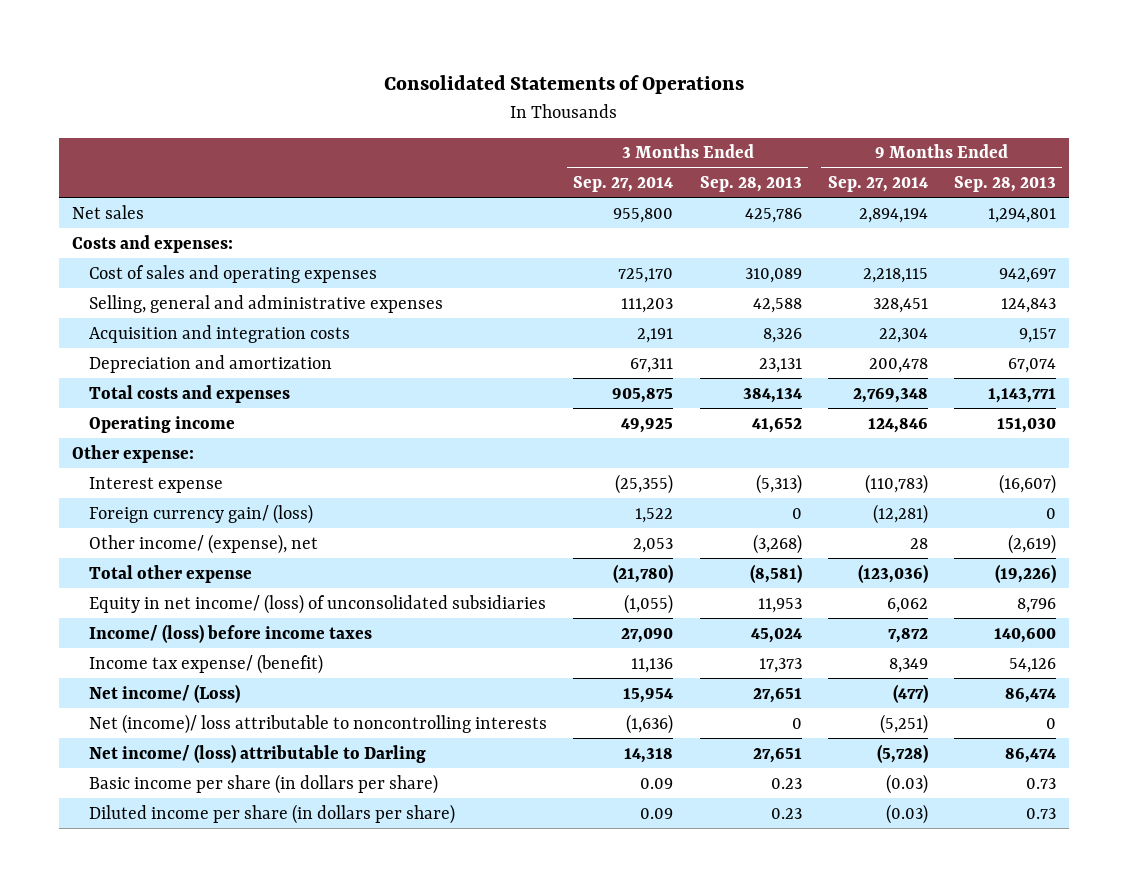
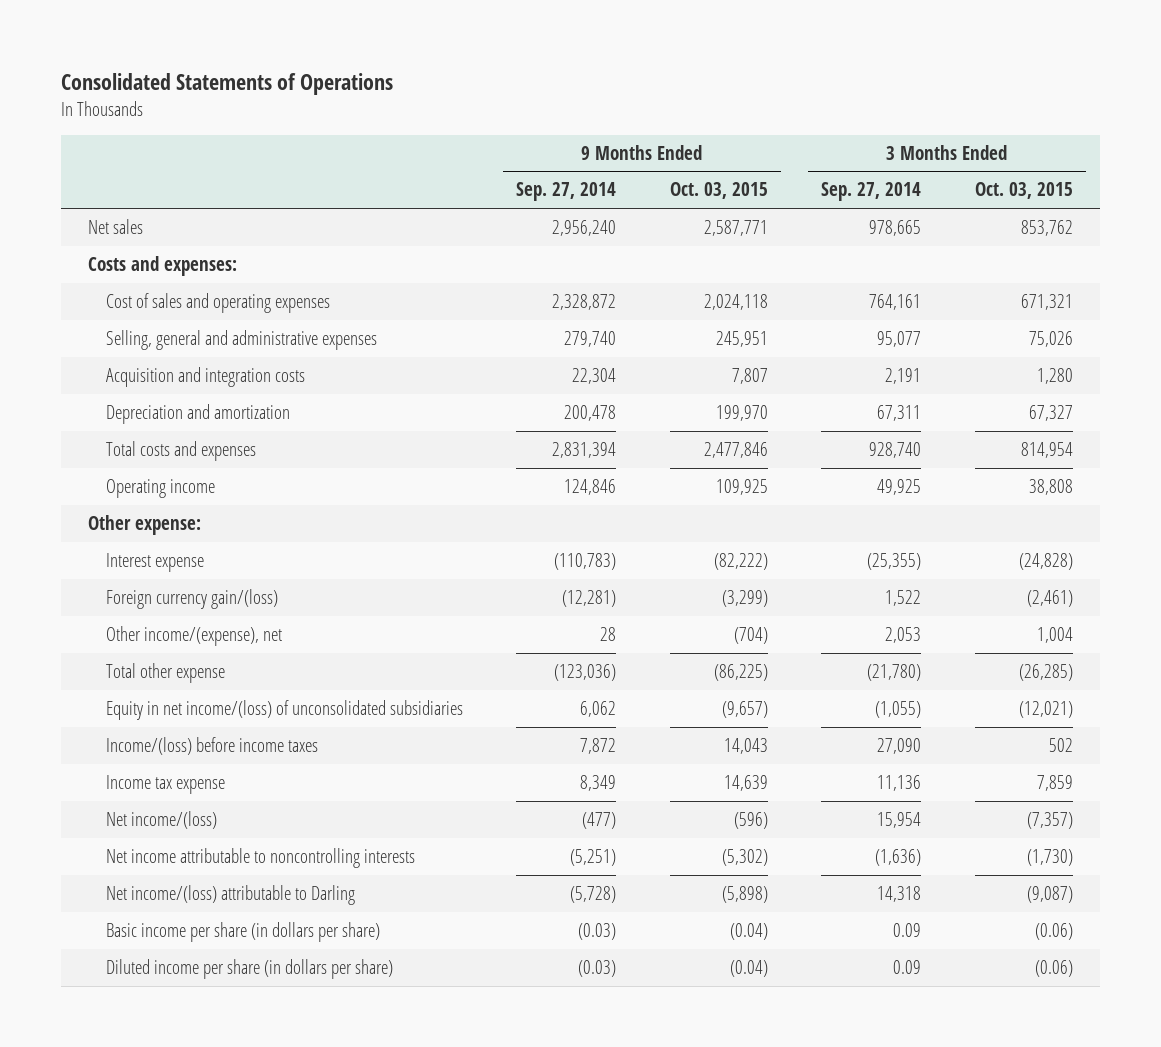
[699,176,802,193] Sep. 28, 2013 -> none
[953,176,1056,193] Sep. 28, 2013 -> none
none -> [669,182,768,200] Oct. 03, 2015
none -> [975,182,1074,200] Oct. 03, 2015
[613,207,674,223] 955,800 -> [869,220,922,237] 978,665
[858,207,928,223] 2,894,194 -> [552,220,617,237] 2,956,240
[618,267,674,283] 725,170 -> [869,294,922,311] 764,161
[862,267,928,283] 2,218,115 -> [552,294,617,311] 2,328,872
[621,297,674,313] 111,203 -> [877,331,922,348] 95,077
[872,297,928,313] 328,451 -> [564,331,617,348] 279,740
[612,387,674,403] 905,875 -> [869,442,922,459] 928,740
[852,387,928,403] 2,769,348 -> [552,442,617,459] 2,831,394
[89,503,314,524] Foreign currency gain/ (loss) -> [105,589,278,610] Foreign currency gain/(loss)
[89,533,319,554] Other income/ (expense), net -> [105,626,282,647] Other income/(expense), net
[89,593,547,614] Equity in net income/ (loss) of unconsolidated subsidiaries -> [105,700,463,721] Equity in net income/(loss) of unconsolidated subsidiaries
[89,623,373,643] Income/ (loss) before income taxes -> [105,737,318,756] Income/(loss) before income taxes
[89,653,324,674] Income tax expense/ (benefit) -> [105,775,225,795] Income tax expense
[89,683,241,703] Net income/ (Loss) -> [105,811,217,830] Net income/(loss)
[89,713,548,734] Net (income)/ loss attributable to noncontrolling interests -> [105,848,415,869] Net income attributable to noncontrolling interests
[89,743,427,763] Net income/ (loss) attributable to Darling -> [105,885,355,906] Net income/(loss) attributable to Darling

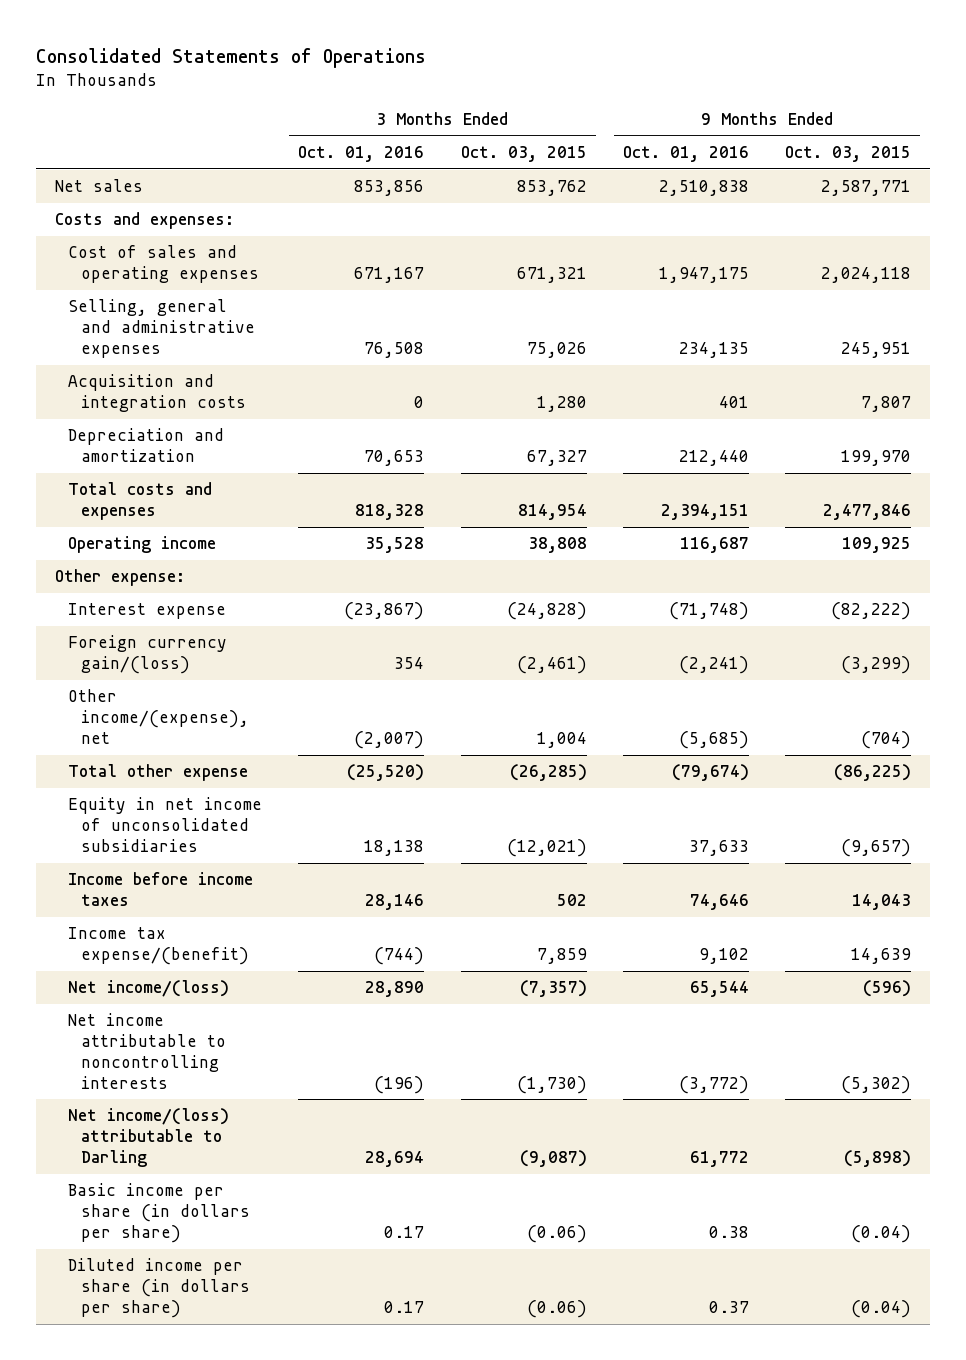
[516,182,617,202] Sep. 27, 2014 -> none
[821,182,922,202] Sep. 27, 2014 -> none
none -> [298,146,425,163] Oct. 01, 2016
none -> [622,146,749,163] Oct. 01, 2016
[105,700,463,721] Equity in net income/(loss) of unconsolidated subsidiaries -> [67,797,262,852] Equity in net income of unconsolidated subsidiaries
[105,737,318,756] Income/(loss) before income taxes -> [67,872,253,907] Income before income taxes
[105,775,225,795] Income tax expense -> [67,927,250,966] Income tax expense/(benefit)

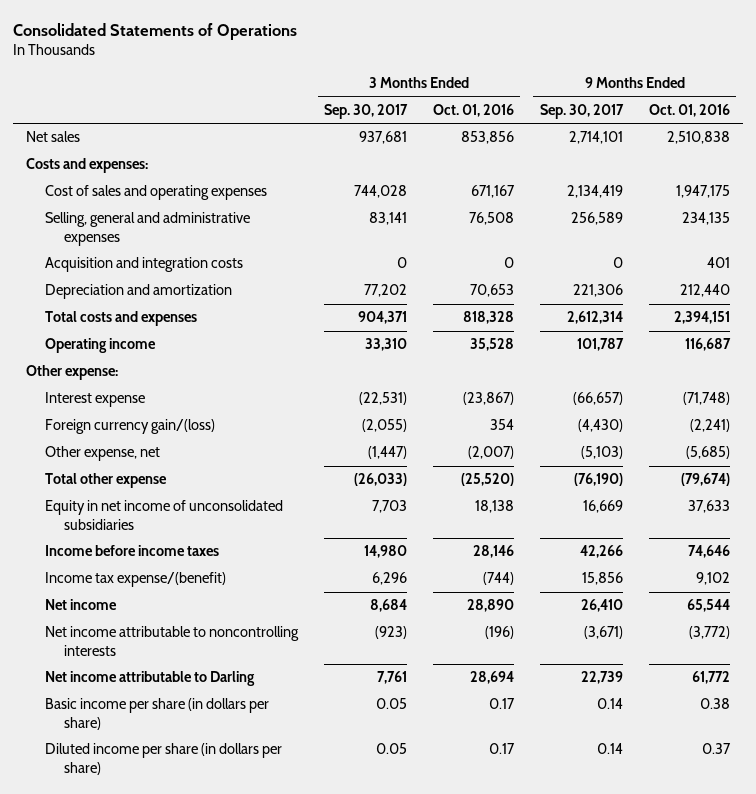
[460,146,587,163] Oct. 03, 2015 -> none
[785,146,912,163] Oct. 03, 2015 -> none
none -> [324,103,409,119] Sep. 30, 2017
none -> [539,103,624,119] Sep. 30, 2017
[67,689,250,744] Other income/(expense), net -> [45,446,161,462] Other expense, net
[67,980,229,998] Net income/(loss) -> [45,599,118,611] Net income
[67,1108,229,1167] Net income/(loss) attributable to Darling -> [45,671,256,687] Net income attributable to Darling

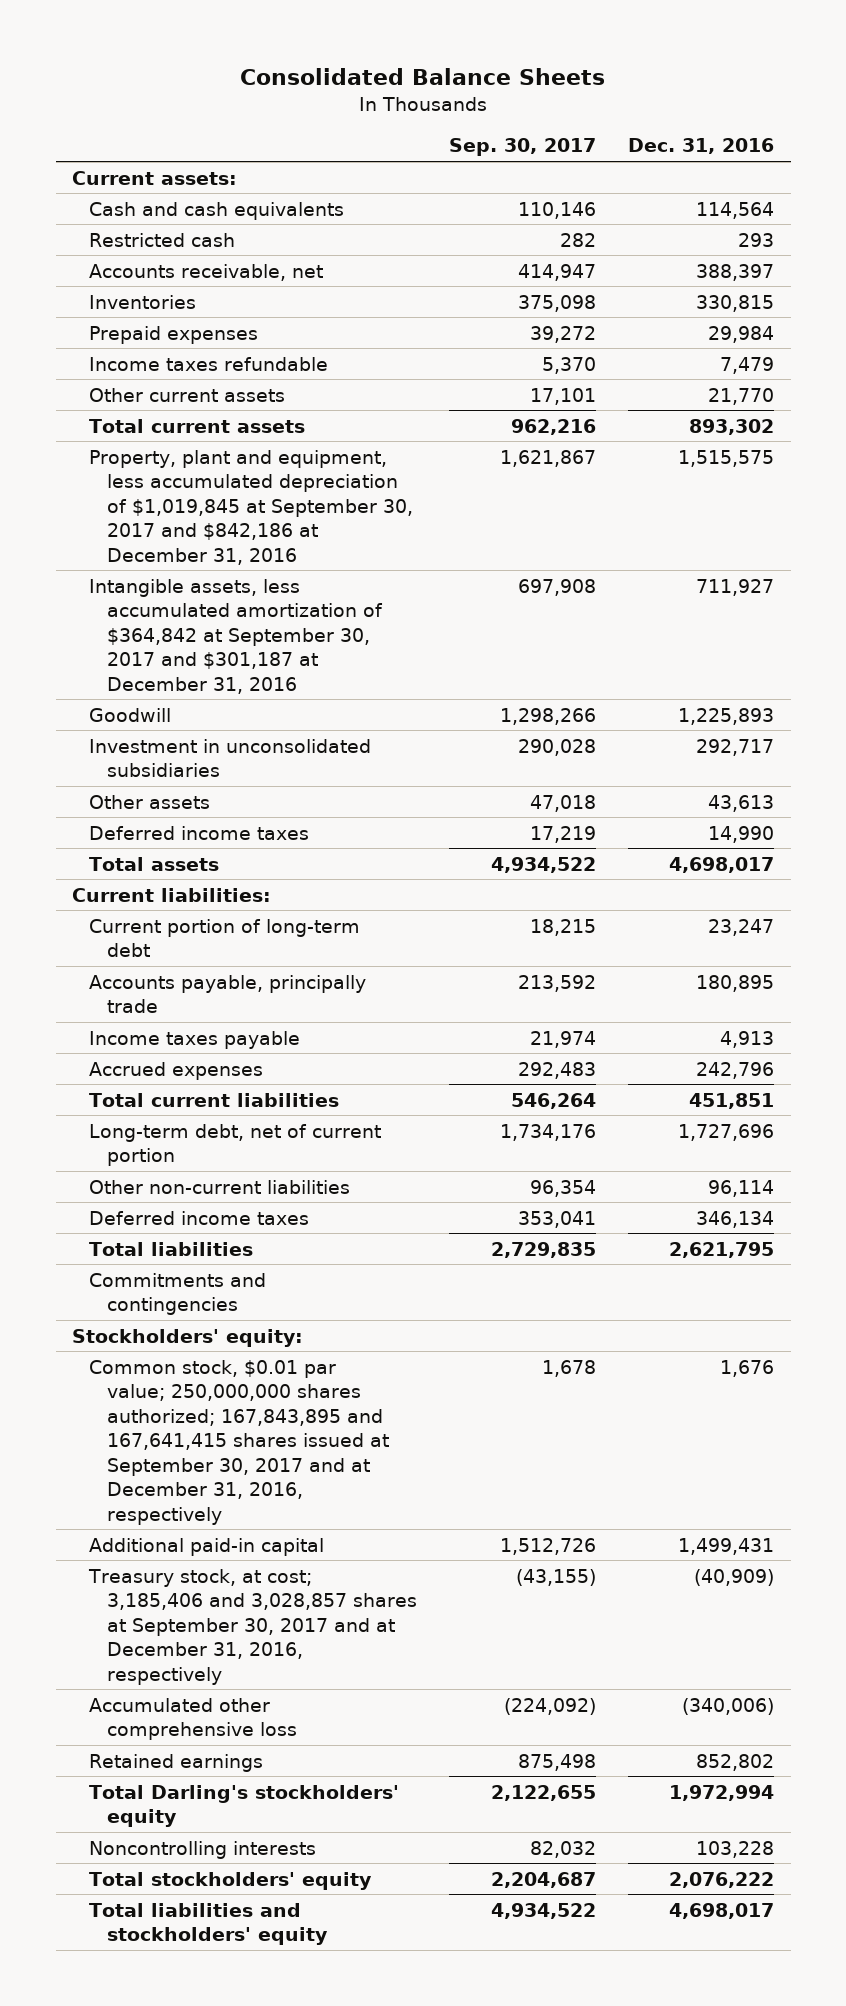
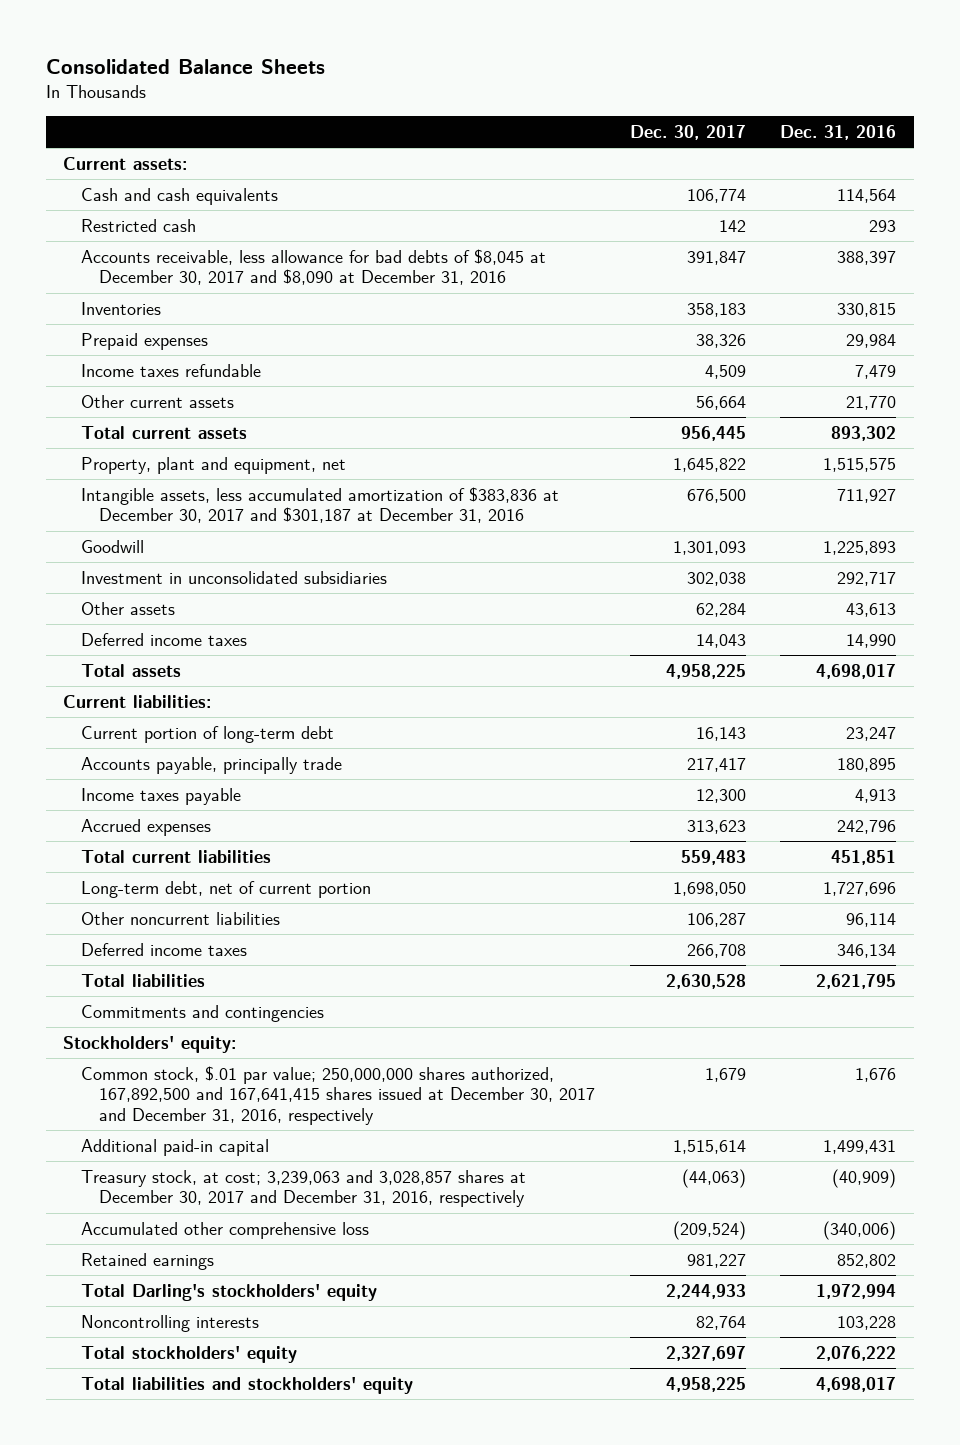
[449,138,597,157] Sep. 30, 2017 -> none
none -> [629,124,746,140] Dec. 30, 2017
[89,263,324,281] Accounts receivable, net -> [81,248,547,286] Accounts receivable, less allowance for bad debts of $8,045 at December 30, 2017 and $8,090 at December 31, 2016
[89,449,414,565] Property, plant and equipment, less accumulated depreciation of $1,019,845 at September 30, 2017 and $842,186 at December 31, 2016 -> [81,456,347,474] Property, plant and equipment, net
[89,578,384,694] Intangible assets, less accumulated amortization of $364,842 at September 30, 2017 and $301,187 at December 31, 2016 -> [81,486,560,524] Intangible assets, less accumulated amortization of $383,836 at December 30, 2017 and $301,187 at December 31, 2016
[89,1179,351,1194] Other non-current liabilities -> [81,911,281,925] Other noncurrent liabilities
[89,1359,390,1525] Common stock, $0.01 par value; 250,000,000 shares authorized; 167,843,895 and 167,641,415 shares issued at September 30, 2017 and at December 31, 2016, respectively -> [81,1065,595,1126] Common stock, $.01 par value; 250,000,000 shares authorized, 167,892,500 and 167,641,415 shares issued at December 30, 2017 and December 31, 2016, respectively
[88,1568,418,1685] Treasury stock, at cost; 3,185,406 and 3,028,857 shares at September 30, 2017 and at December 31, 2016, respectively -> [81,1169,527,1208] Treasury stock, at cost; 3,239,063 and 3,028,857 shares at December 30, 2017 and December 31, 2016, respectively

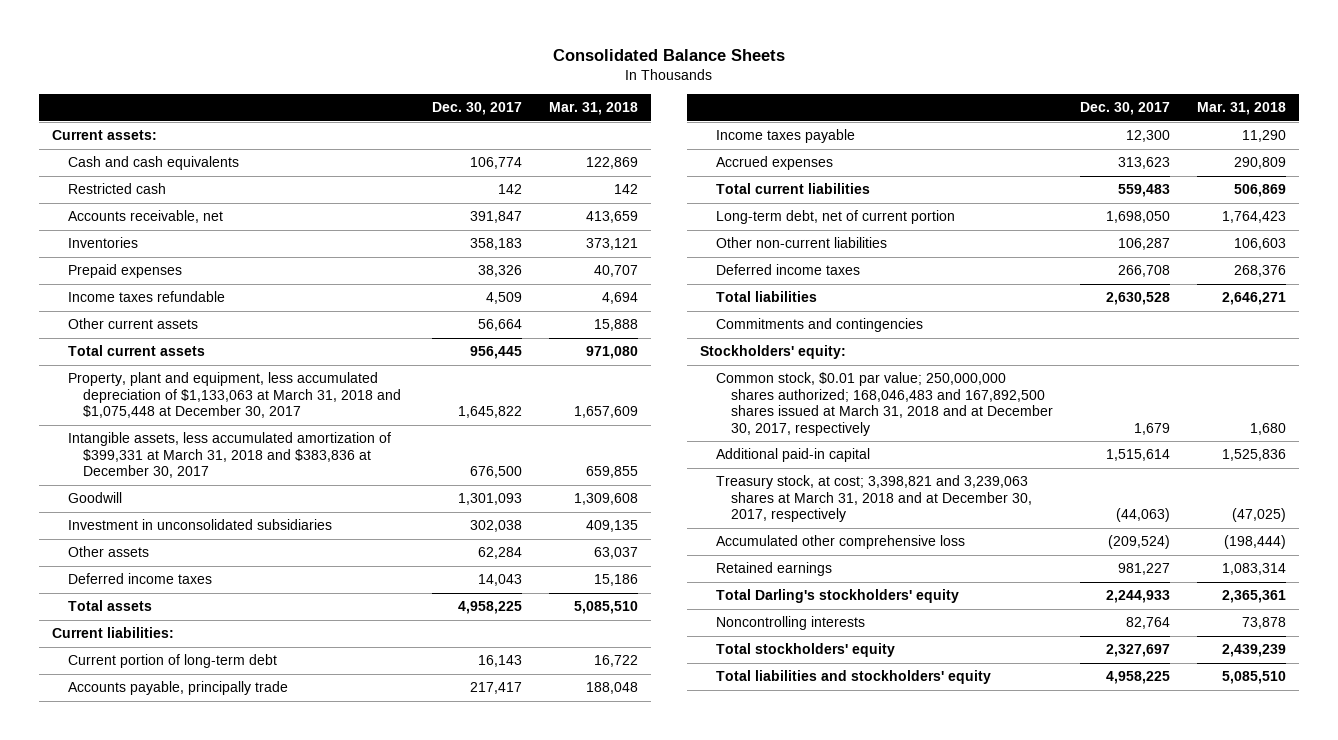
[780,124,897,140] Dec. 31, 2016 -> none
none -> [548,102,638,116] Mar. 31, 2018
[81,248,547,286] Accounts receivable, less allowance for bad debts of $8,045 at December 30, 2017 and $8,090 at December 31, 2016 -> [67,210,223,224] Accounts receivable, net
[81,456,347,474] Property, plant and equipment, net -> [67,372,401,419] Property, plant and equipment, less accumulated depreciation of $1,133,063 at March 31, 2018 and $1,075,448 at December 30, 2017
[81,486,560,524] Intangible assets, less accumulated amortization of $383,836 at December 30, 2017 and $301,187 at December 31, 2016 -> [67,432,391,479] Intangible assets, less accumulated amortization of $399,331 at March 31, 2018 and $383,836 at December 30, 2017
[81,911,281,925] Other noncurrent liabilities -> [715,237,887,249] Other non-current liabilities
[81,1065,595,1126] Common stock, $.01 par value; 250,000,000 shares authorized, 167,892,500 and 167,641,415 shares issued at December 30, 2017 and December 31, 2016, respectively -> [715,372,1053,436] Common stock, $0.01 par value; 250,000,000 shares authorized; 168,046,483 and 167,892,500 shares issued at March 31, 2018 and at December 30, 2017, respectively
[81,1169,527,1208] Treasury stock, at cost; 3,239,063 and 3,028,857 shares at December 30, 2017 and December 31, 2016, respectively -> [715,475,1032,523] Treasury stock, at cost; 3,398,821 and 3,239,063 shares at March 31, 2018 and at December 30, 2017, respectively

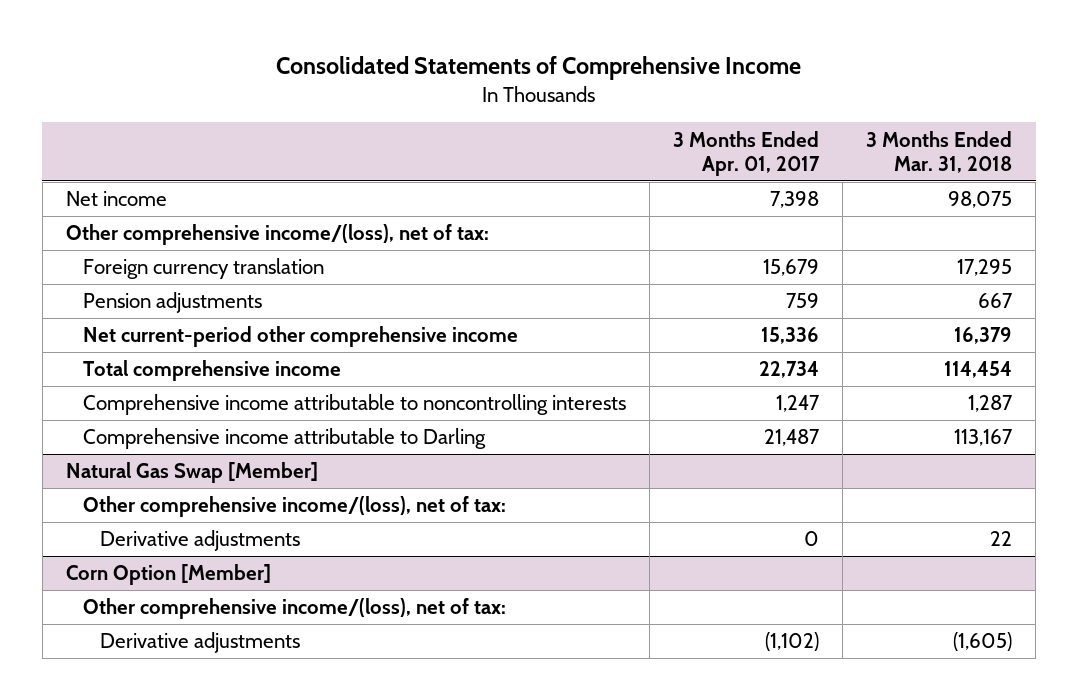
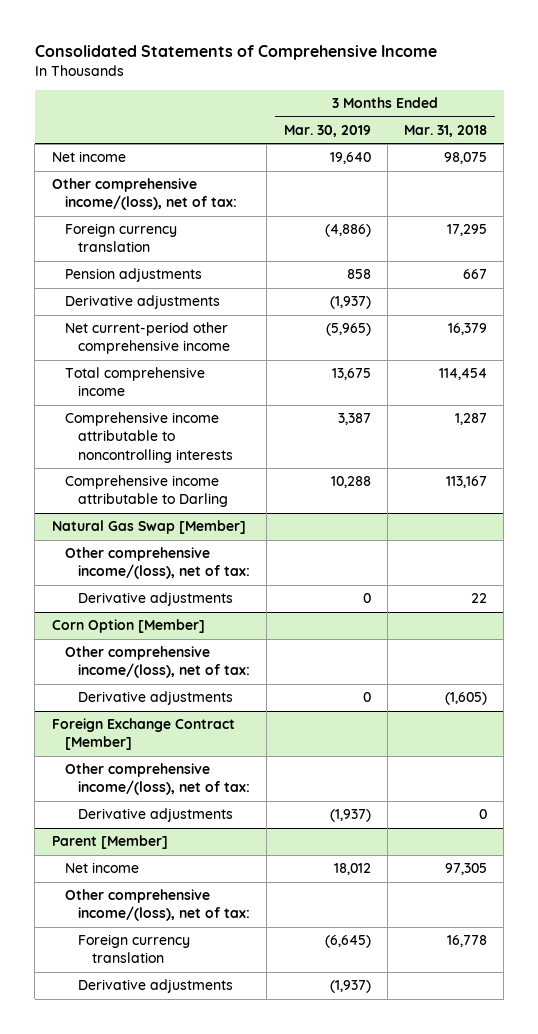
[672,130,820,176] 3 Months Ended Apr. 01, 2017 -> none
none -> [283,124,371,137] Mar. 30, 2019
none -> [64,295,220,310] Derivative adjustments
none -> [51,718,235,751] Foreign Exchange Contract [Member]
none -> [64,763,251,796] Other comprehensive income/(loss), net of tax:
none -> [78,808,234,823] Derivative adjustments
none -> [51,835,168,850] Parent [Member]
none -> [64,862,139,874] Net income
none -> [64,889,251,922] Other comprehensive income/(loss), net of tax:
none -> [78,934,191,964] Foreign currency translation
none -> [78,979,234,994] Derivative adjustments

